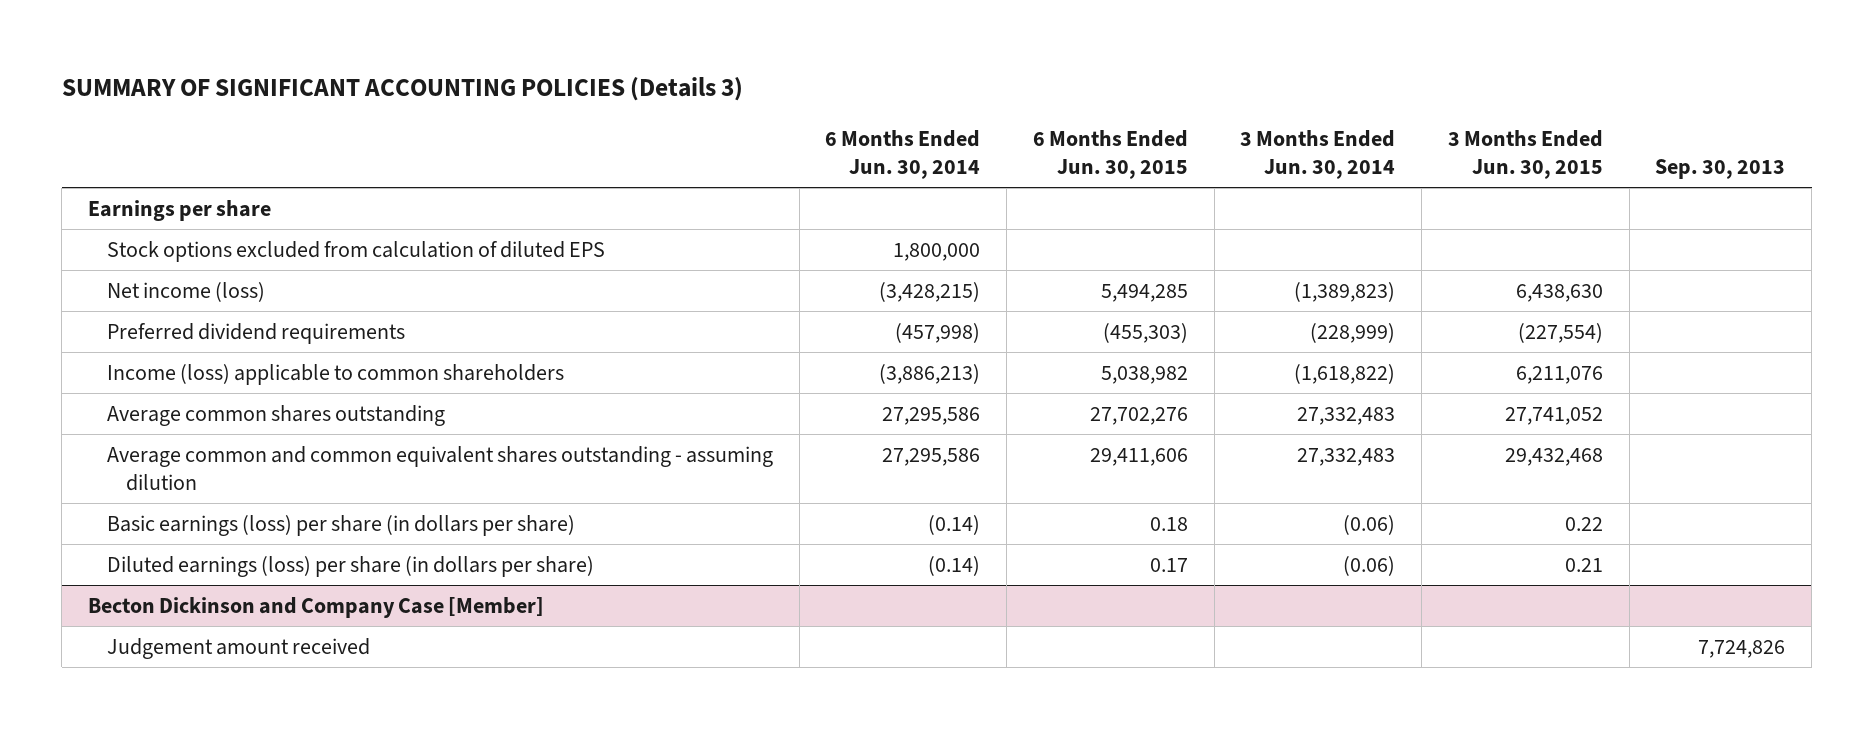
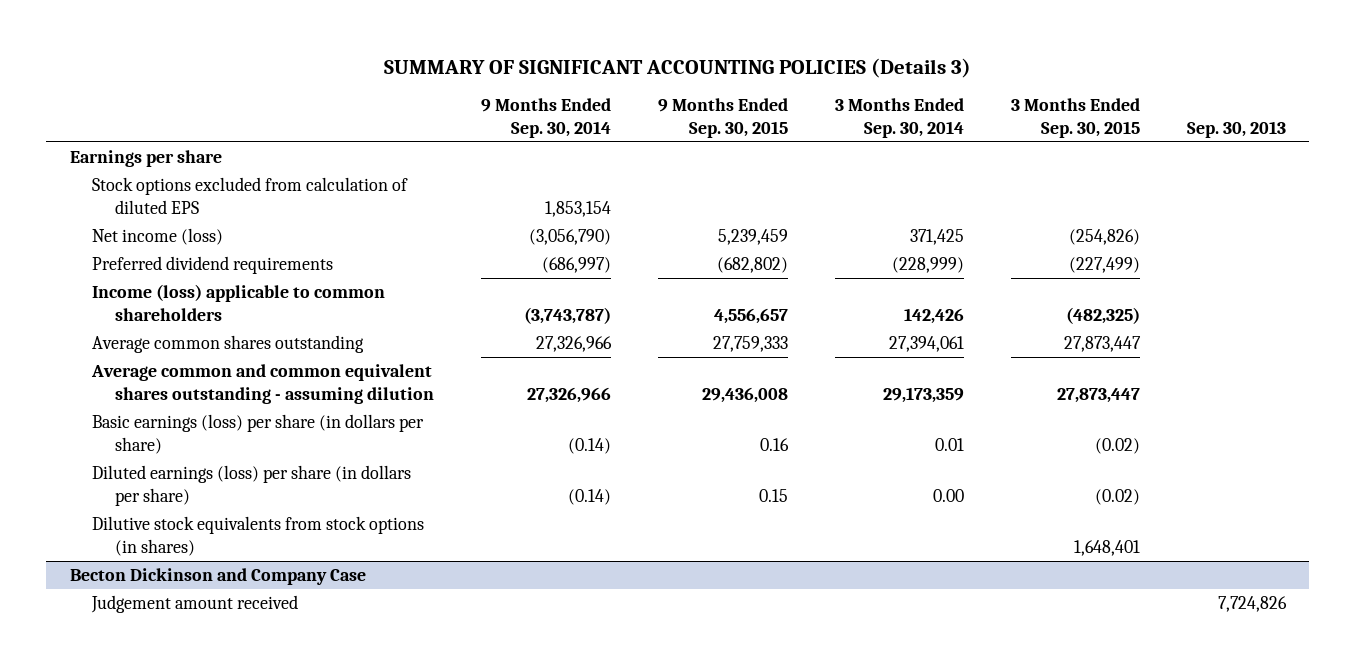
[825,130,981,179] 6 Months Ended Jun. 30, 2014 -> none
[1032,130,1188,179] 6 Months Ended Jun. 30, 2015 -> none
[1240,130,1396,179] 3 Months Ended Jun. 30, 2014 -> none
[1447,130,1603,179] 3 Months Ended Jun. 30, 2015 -> none
none -> [480,98,611,138] 9 Months Ended Sep. 30, 2014
none -> [657,98,788,138] 9 Months Ended Sep. 30, 2015
none -> [834,98,964,138] 3 Months Ended Sep. 30, 2014
none -> [1010,98,1140,138] 3 Months Ended Sep. 30, 2015
none -> [92,516,425,556] Dilutive stock equivalents from stock options (in shares)
[88,596,545,618] Becton Dickinson and Company Case [Member] -> [69,568,366,586] Becton Dickinson and Company Case

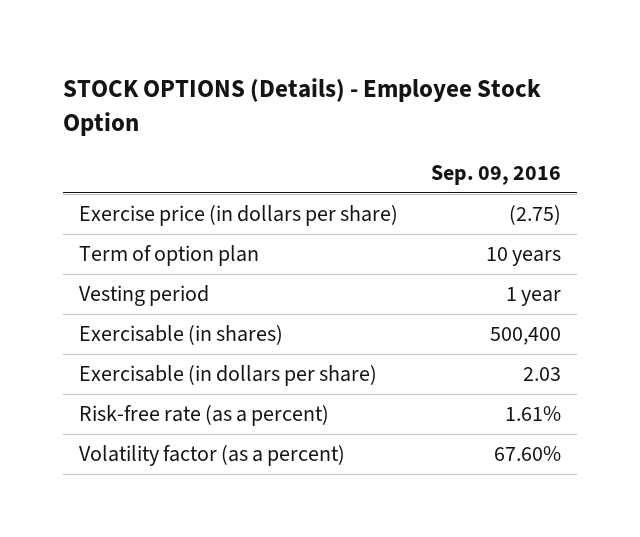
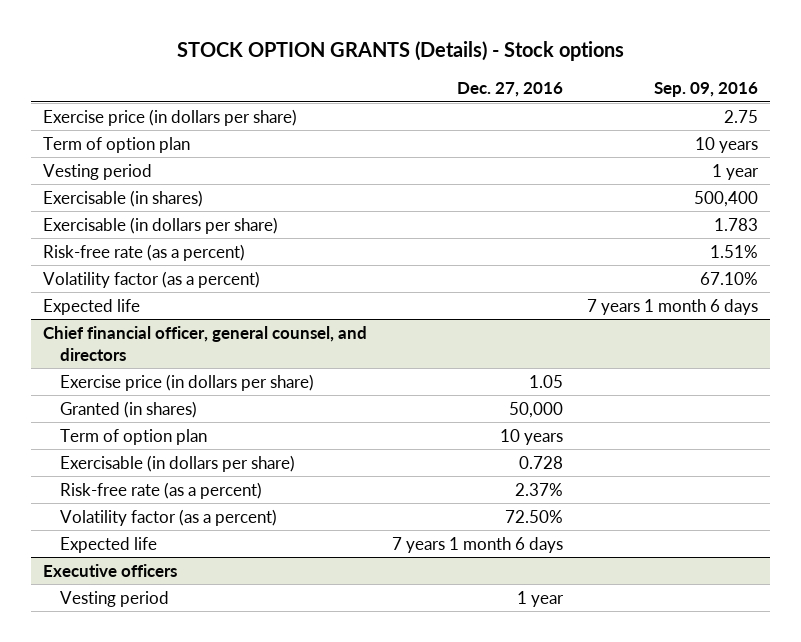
[63,78,542,136] STOCK OPTIONS (Details) - Employee Stock Option -> [176,41,624,62] STOCK OPTION GRANTS (Details) - Stock options
none -> [456,82,563,98] Dec. 27, 2016
[508,205,561,226] (2.75) -> [724,109,759,123] 2.75
[522,367,561,382] 2.03 -> [714,217,759,231] 1.783
[504,406,561,422] 1.61% -> [710,244,759,258] 1.51%
[493,446,561,462] 67.60% -> [700,271,759,285] 67.10%
none -> [43,298,141,315] Expected life
none -> [43,325,368,361] Chief financial officer, general counsel, and directors
none -> [59,373,314,391] Exercise price (in dollars per share)
none -> [59,400,197,418] Granted (in shares)
none -> [59,428,207,445] Term of option plan
none -> [59,454,295,472] Exercisable (in dollars per share)
none -> [59,481,262,499] Risk-free rate (as a percent)
none -> [59,508,277,526] Volatility factor (as a percent)
none -> [59,536,157,553] Expected life
none -> [43,563,178,577] Executive officers
none -> [59,590,169,607] Vesting period

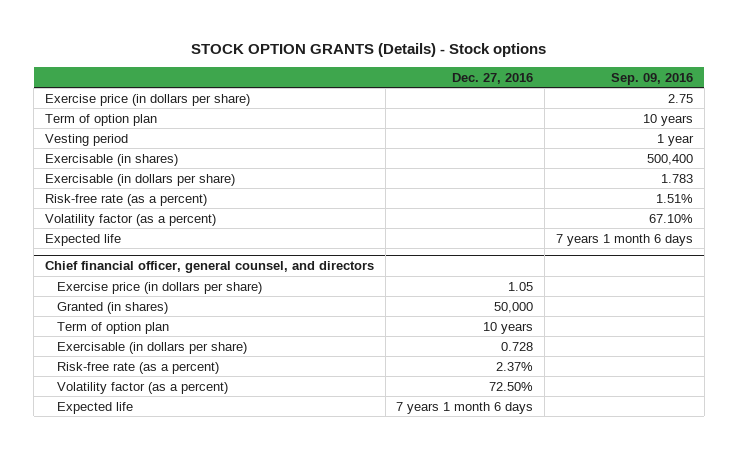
[43,563,178,577] Executive officers -> none
[59,590,169,607] Vesting period -> none

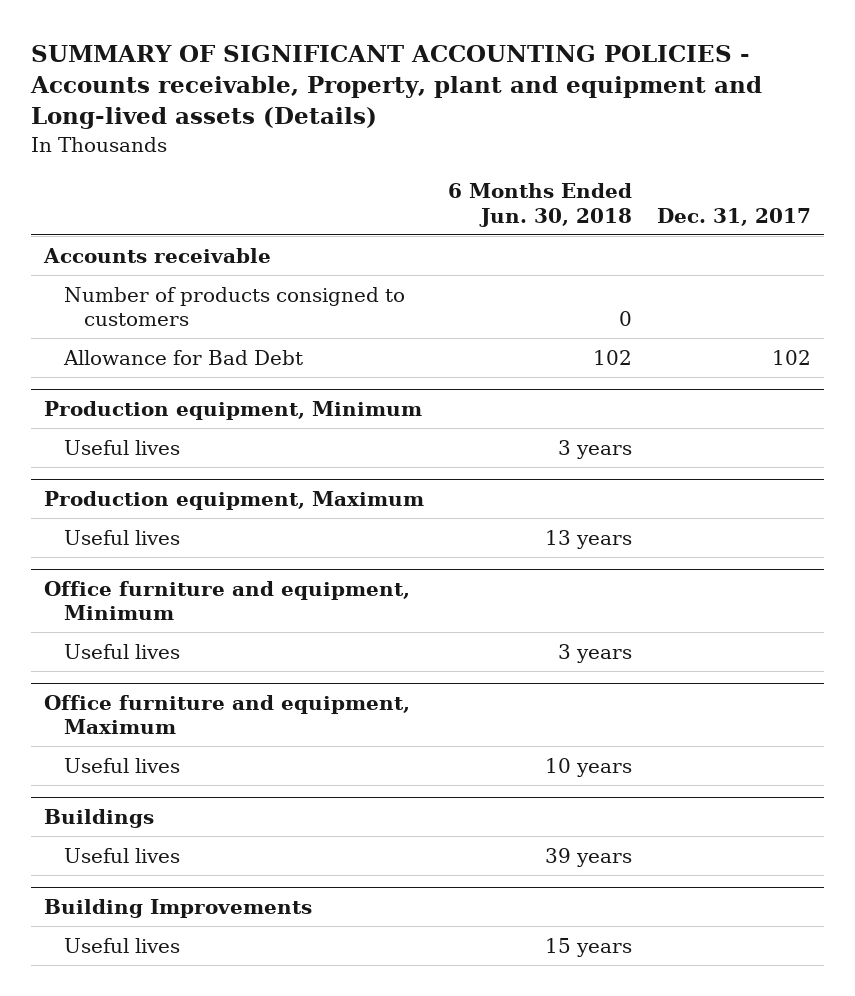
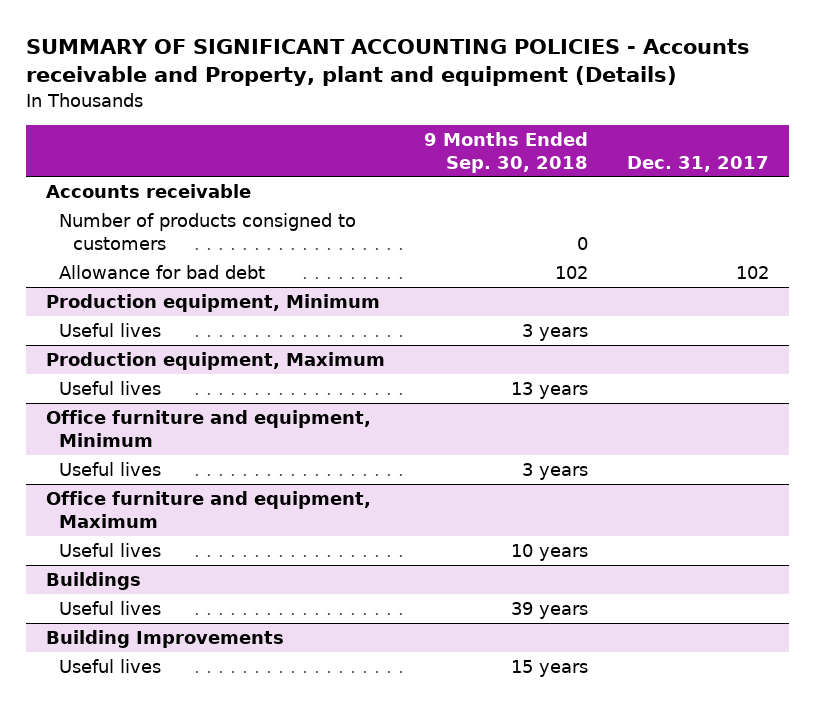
[30,45,763,130] SUMMARY OF SIGNIFICANT ACCOUNTING POLICIES - Accounts receivable, Property, plant and equipment and Long-lived assets (Details) -> [25,39,750,87] SUMMARY OF SIGNIFICANT ACCOUNTING POLICIES - Accounts receivable and Property, plant and equipment (Details)
[448,183,633,227] 6 Months Ended Jun. 30, 2018 -> none
none -> [423,131,588,173] 9 Months Ended Sep. 30, 2018
[62,349,303,365] Allowance for Bad Debt -> [59,264,266,279] Allowance for bad debt

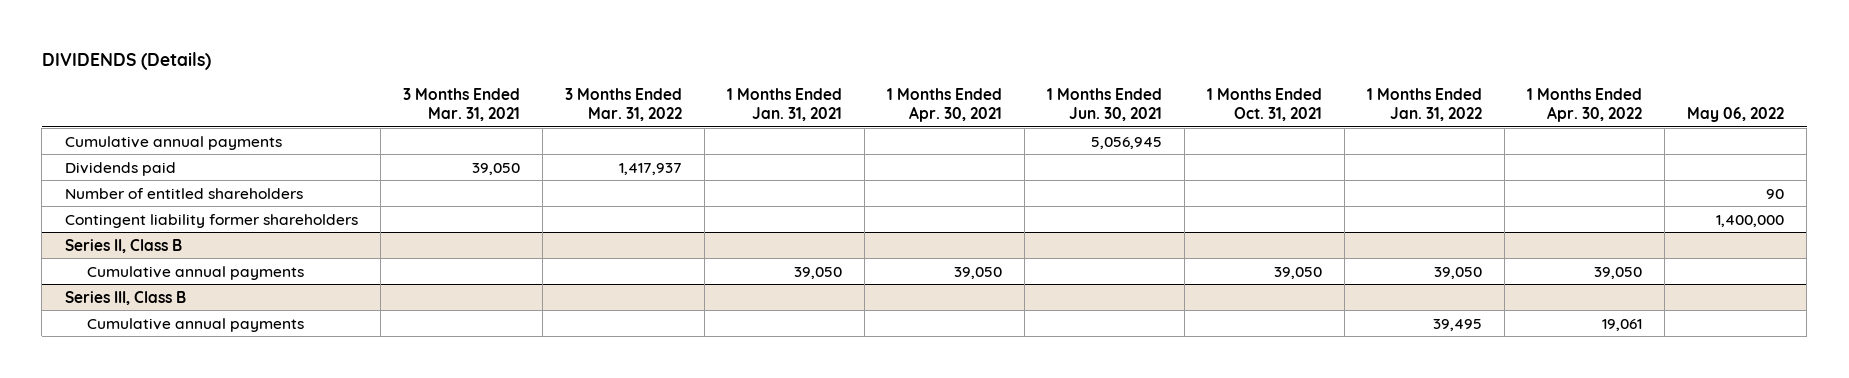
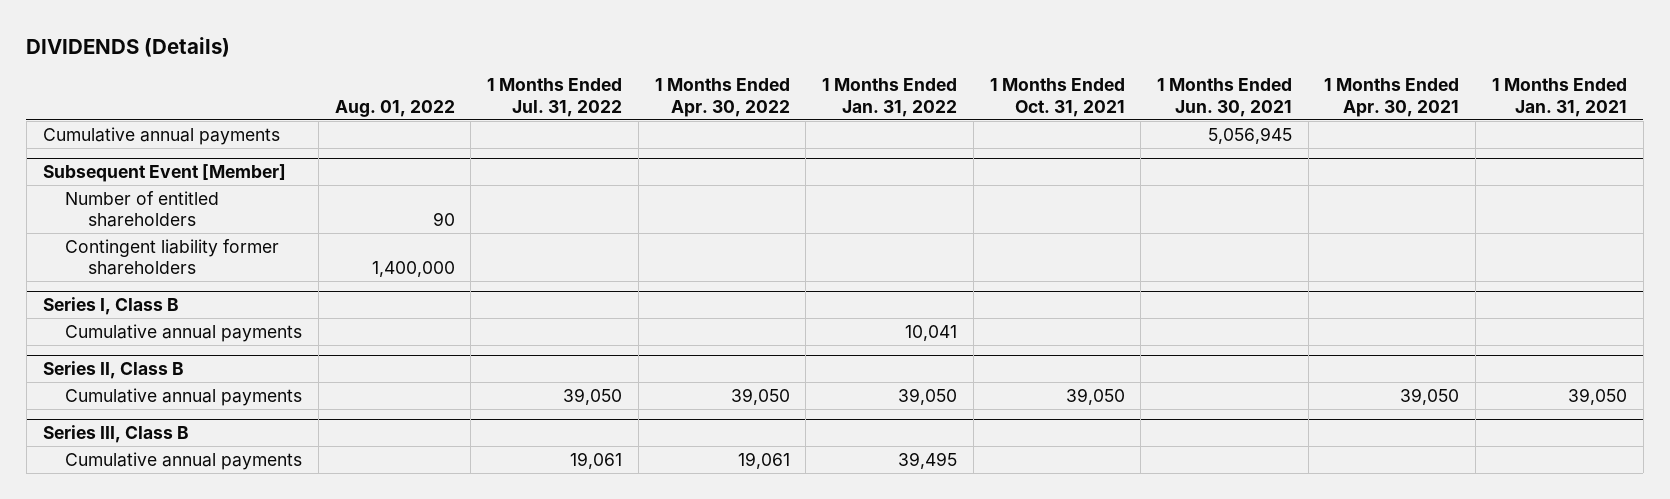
[402,87,520,121] 3 Months Ended Mar. 31, 2021 -> none
[564,87,682,121] 3 Months Ended Mar. 31, 2022 -> none
[1687,106,1785,122] May 06, 2022 -> none
none -> [334,99,455,117] Aug. 01, 2022
none -> [487,78,623,117] 1 Months Ended Jul. 31, 2022
[64,161,176,176] Dividends paid -> none
[64,187,303,199] Number of entitled shareholders -> none
[64,213,358,228] Contingent liability former shareholders -> none
none -> [42,164,286,183] Subsequent Event [Member]
none -> [65,190,220,228] Number of entitled shareholders
none -> [65,238,280,276] Contingent liability former shareholders
none -> [42,297,179,316] Series I, Class B
none -> [65,323,303,342] Cumulative annual payments

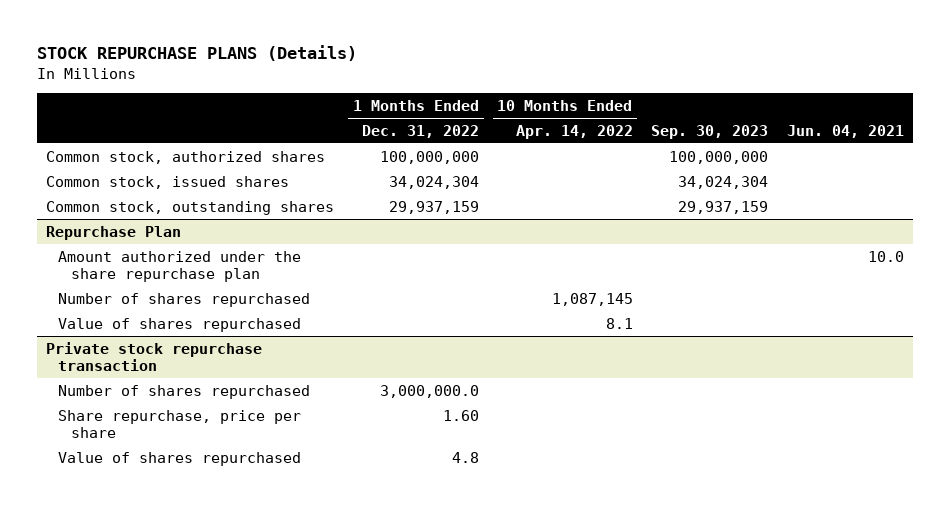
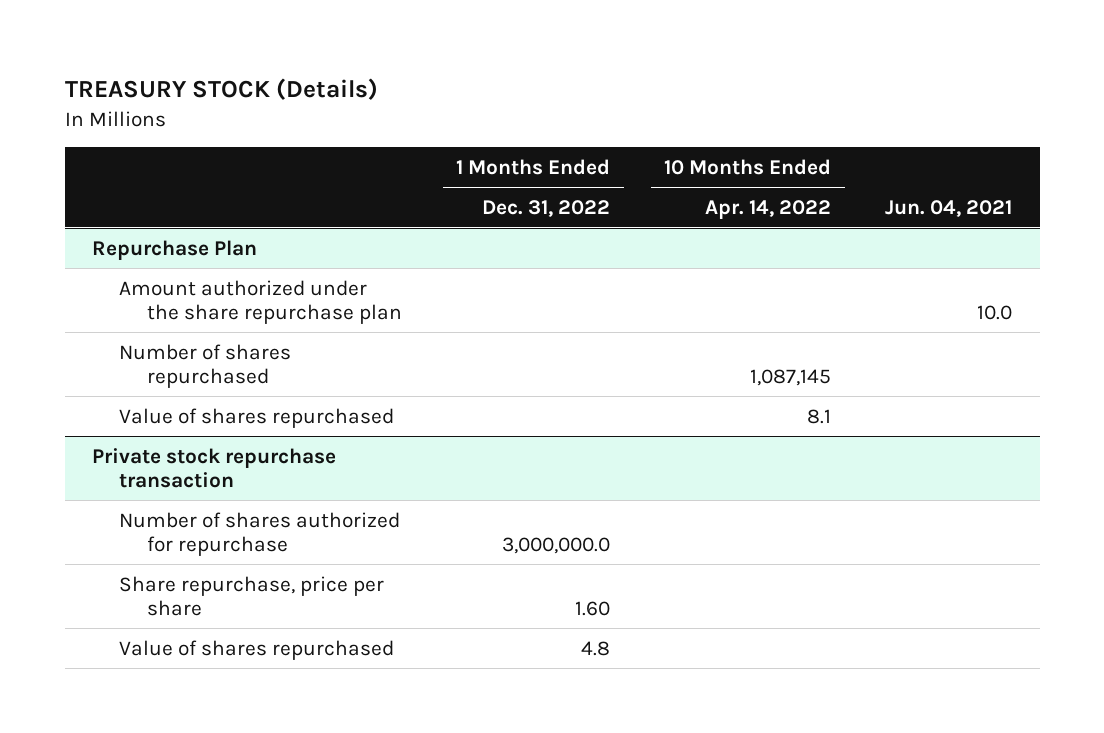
[36,45,357,62] STOCK REPURCHASE PLANS (Details) -> [64,78,378,101] TREASURY STOCK (Details)
[651,124,769,139] Sep. 30, 2023 -> none
[46,150,326,164] Common stock, authorized shares -> none
[46,175,290,189] Common stock, issued shares -> none
[46,200,335,215] Common stock, outstanding shares -> none
[58,384,311,399] Number of shares repurchased -> none
none -> [119,511,401,556] Number of shares authorized for repurchase

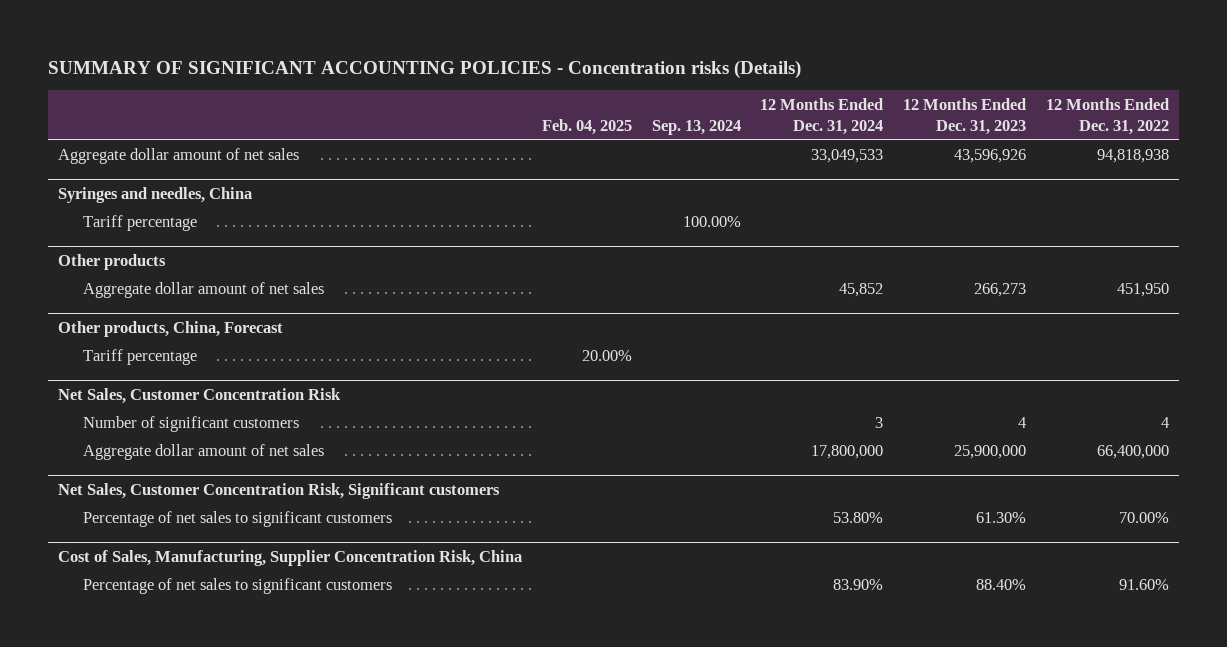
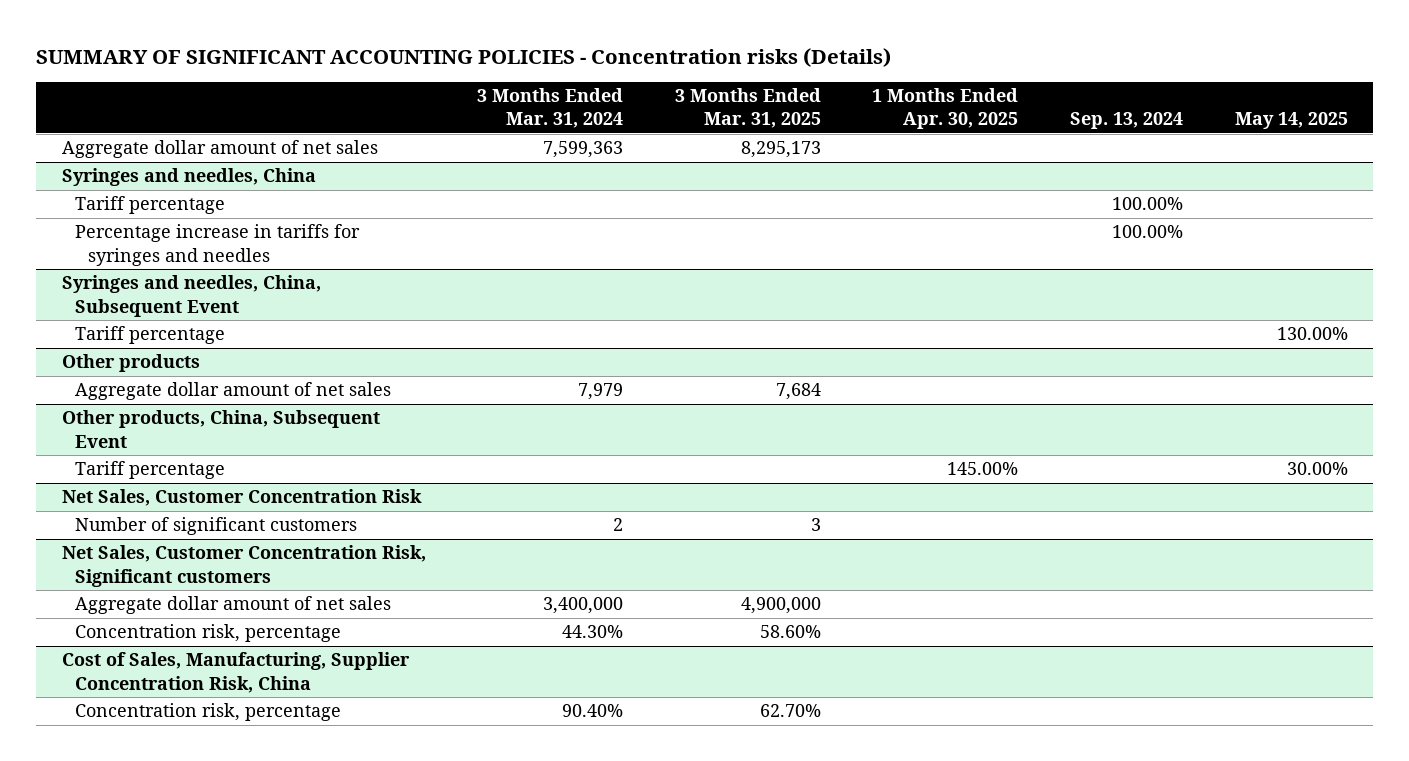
[541,119,632,136] Feb. 04, 2025 -> none
[760,97,884,136] 12 Months Ended Dec. 31, 2024 -> none
[903,97,1027,136] 12 Months Ended Dec. 31, 2023 -> none
[1046,97,1170,136] 12 Months Ended Dec. 31, 2022 -> none
none -> [477,88,624,129] 3 Months Ended Mar. 31, 2024
none -> [674,88,821,129] 3 Months Ended Mar. 31, 2025
none -> [872,88,1019,130] 1 Months Ended Apr. 30, 2025
none -> [1234,112,1348,130] May 14, 2025
none -> [74,224,360,266] Percentage increase in tariffs for syringes and needles
none -> [61,275,321,317] Syringes and needles, China, Subsequent Event
none -> [74,326,225,345] Tariff percentage
[57,321,283,338] Other products, China, Forecast -> [61,410,380,448] Other products, China, Subsequent Event
[82,444,324,461] Aggregate dollar amount of net sales -> none
none -> [74,596,391,615] Aggregate dollar amount of net sales
[82,511,392,528] Percentage of net sales to significant customers -> [74,624,341,643] Concentration risk, percentage
[82,578,392,595] Percentage of net sales to significant customers -> [74,703,341,722] Concentration risk, percentage

